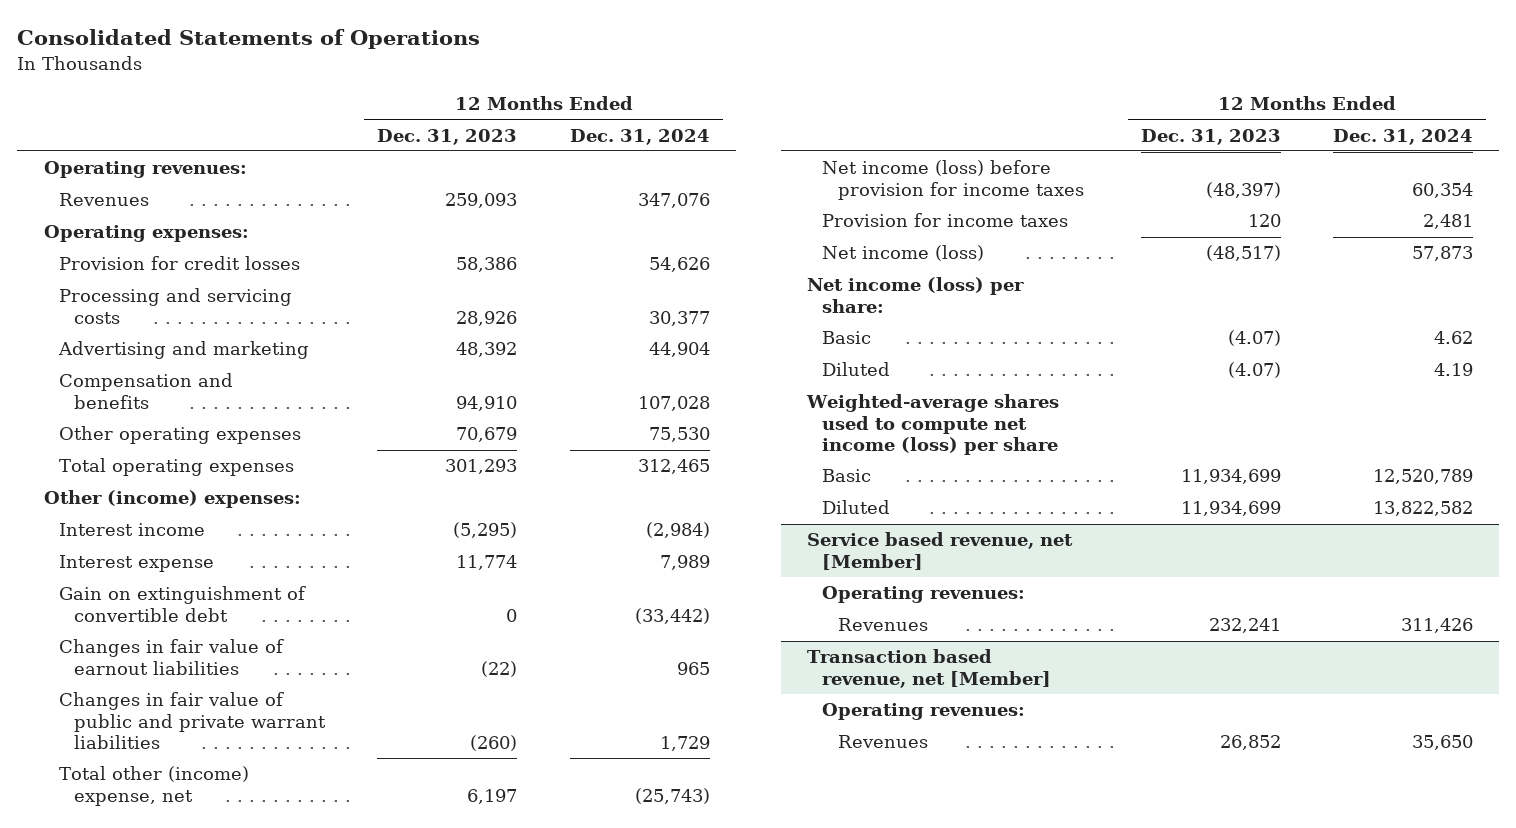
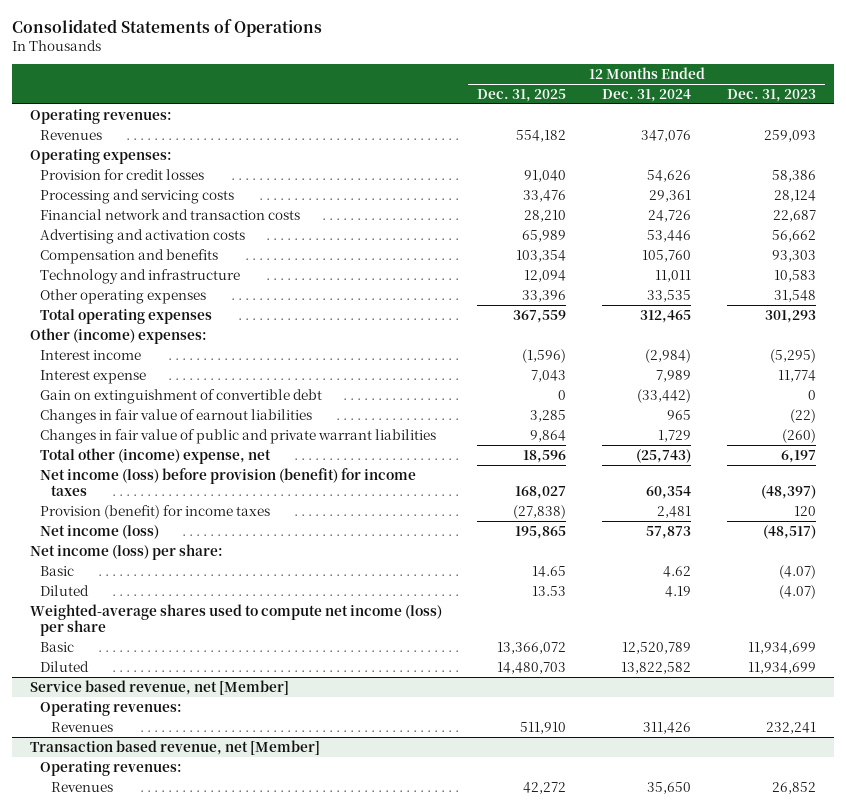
none -> [477,88,567,102] Dec. 31, 2025
[57,341,309,360] Advertising and marketing -> none
[456,310,518,326] 28,926 -> [773,189,816,202] 28,124
[648,310,710,326] 30,377 -> [649,189,692,202] 29,361
none -> [40,208,301,220] Financial network and transaction costs
none -> [40,228,246,244] Advertising and activation costs
[456,395,518,411] 94,910 -> [771,249,816,262] 93,303
[637,395,710,411] 107,028 -> [642,249,692,262] 105,760
none -> [40,268,241,284] Technology and infrastructure
[456,427,518,443] 70,679 -> [773,289,816,302] 31,548
[648,427,710,443] 75,530 -> [647,289,692,302] 33,535
[822,160,1084,200] Net income (loss) before provision for income taxes -> [40,467,417,497] Net income (loss) before provision (benefit) for income taxes
[822,213,1069,228] Provision for income taxes -> [40,504,271,519] Provision (benefit) for income taxes

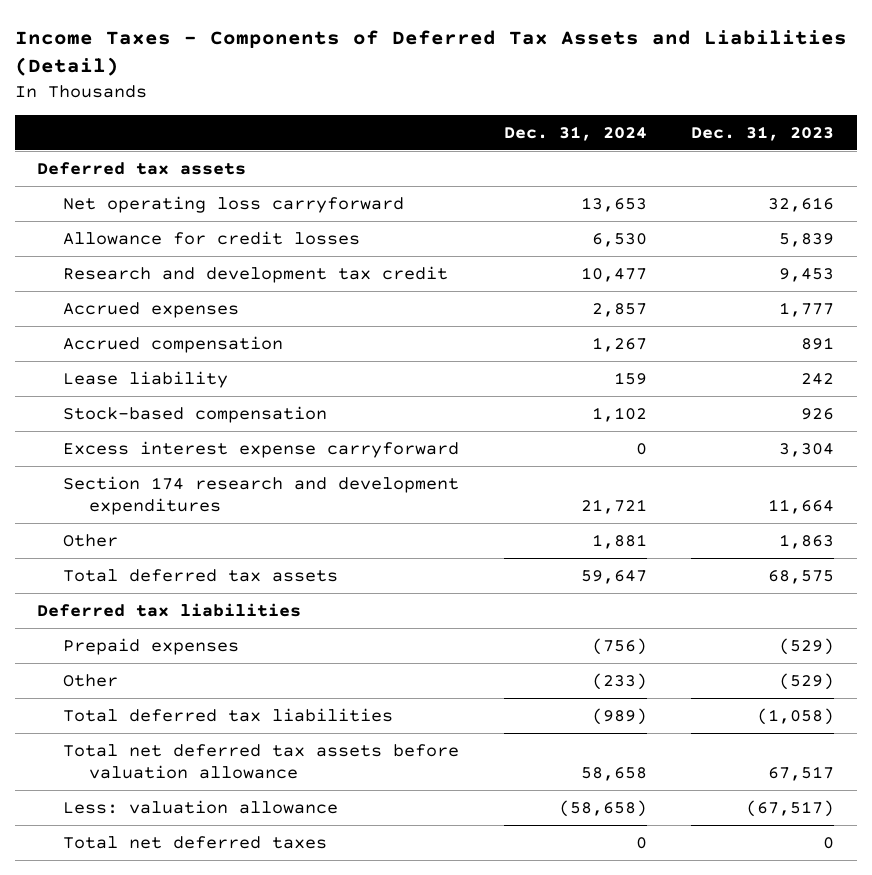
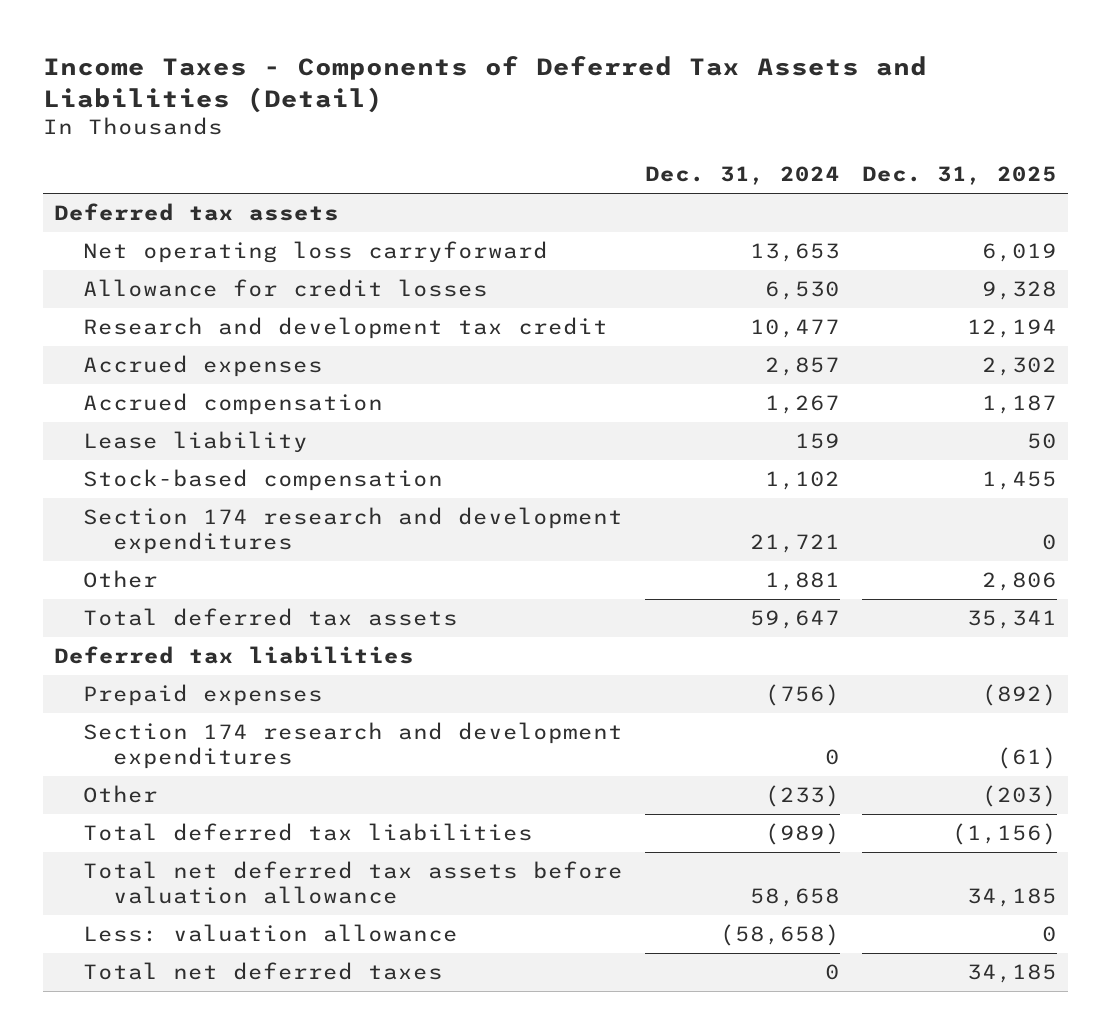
[691,125,835,141] Dec. 31, 2023 -> none
none -> [861,166,1057,186] Dec. 31, 2025
[63,440,460,458] Excess interest expense carryforward -> none
none -> [83,722,624,770] Section 174 research and development expenditures

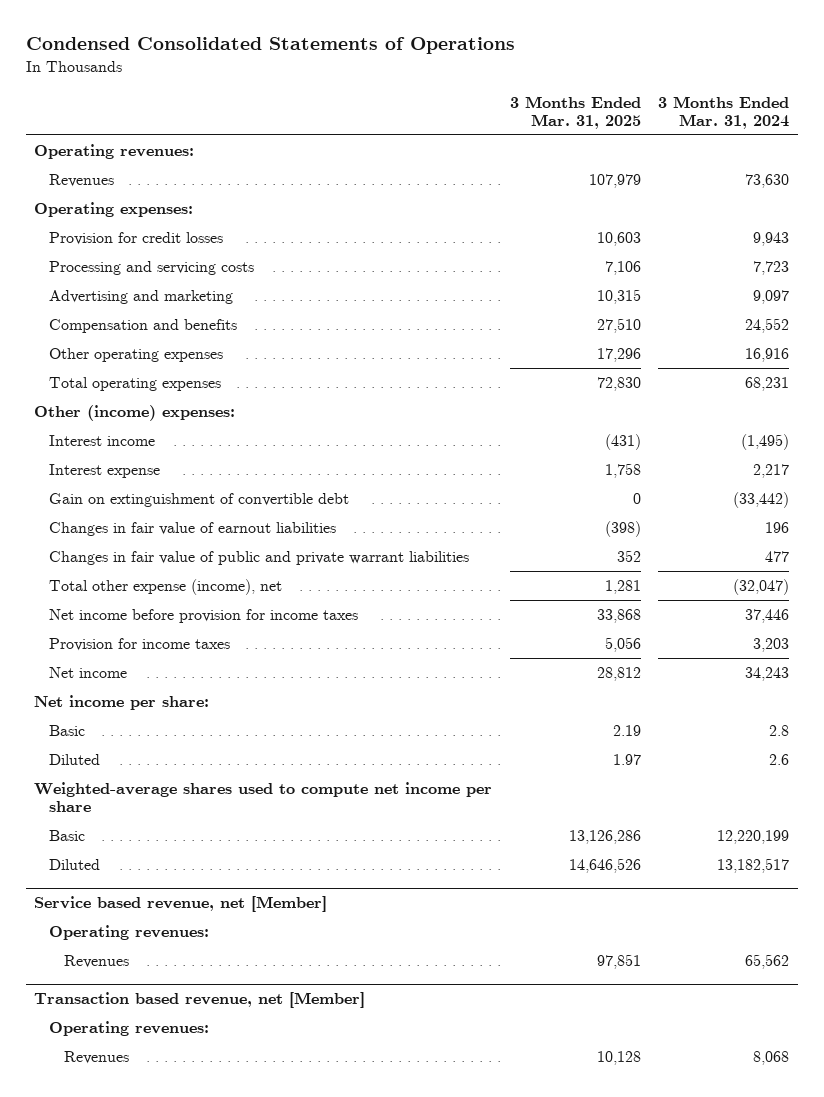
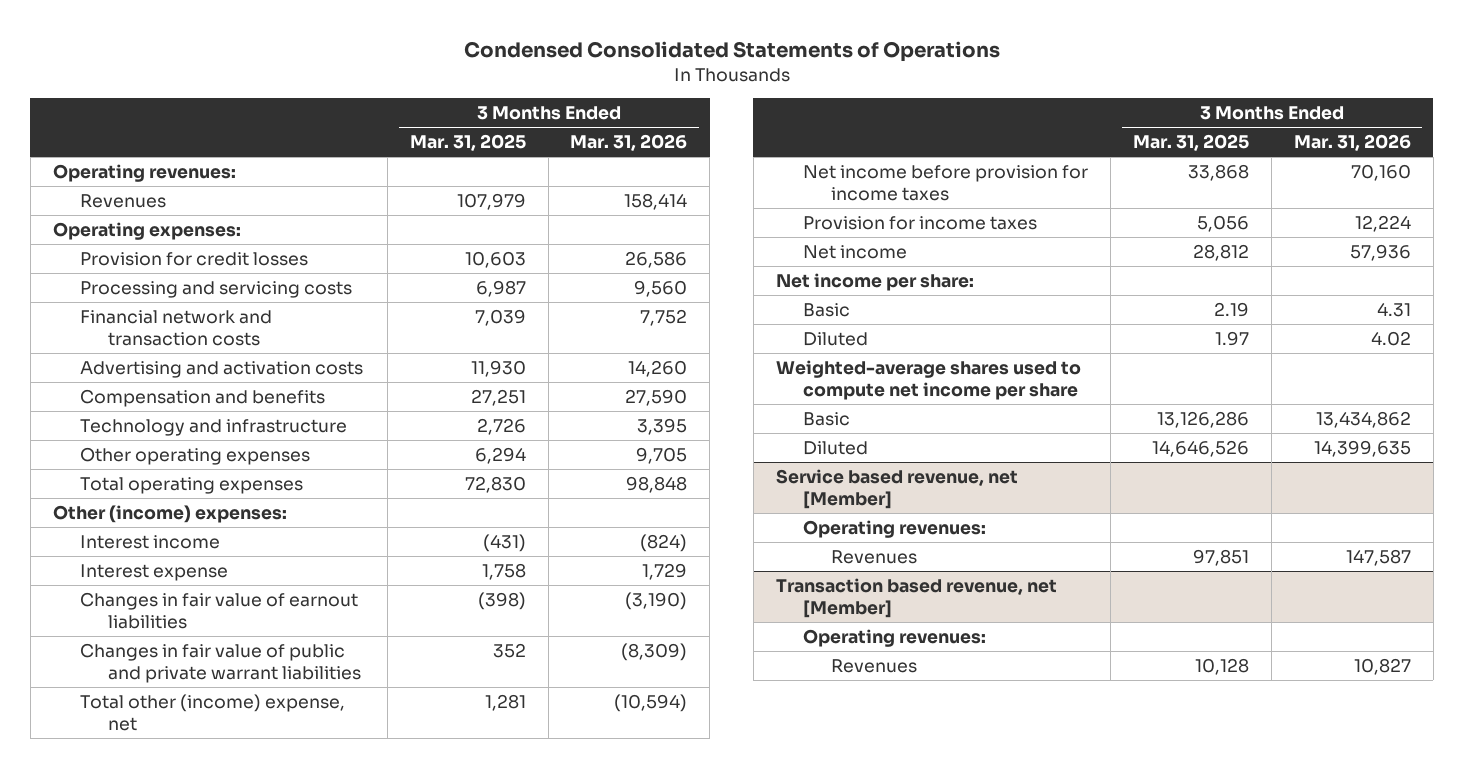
[658,95,790,130] 3 Months Ended Mar. 31, 2024 -> none
none -> [570,134,688,152] Mar. 31, 2026
[49,289,234,304] Advertising and marketing -> none
[604,260,641,275] 7,106 -> [475,279,526,297] 6,987
none -> [80,309,273,346] Financial network and transaction costs
none -> [80,360,364,378] Advertising and activation costs
[596,317,641,333] 27,510 -> [470,388,526,406] 27,251
none -> [80,418,348,436] Technology and infrastructure
[596,347,641,362] 17,296 -> [474,446,526,464] 6,294
[49,492,350,507] Gain on extinguishment of convertible debt -> none
[49,578,283,595] Total other expense (income), net -> [80,693,346,731] Total other (income) expense, net

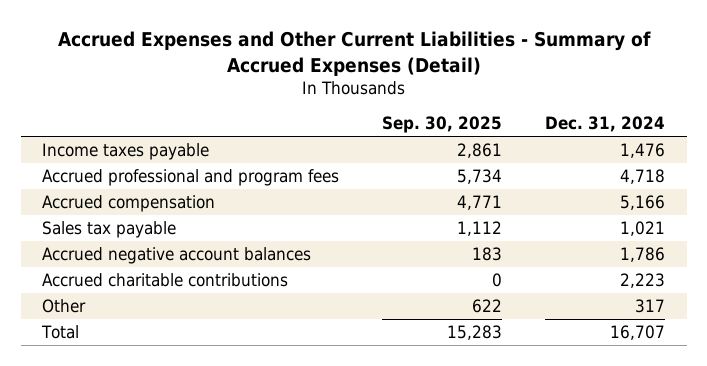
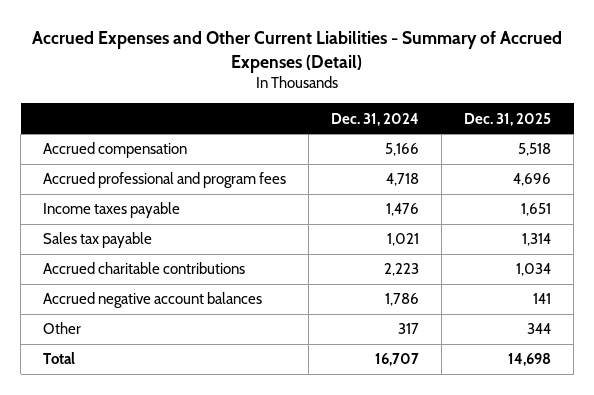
[382,116,503,134] Sep. 30, 2025 -> none
none -> [464,112,552,126] Dec. 31, 2025
[42,168,340,186] Accrued professional and program fees -> [43,172,287,189] Accrued professional and program fees
[42,142,210,160] Income taxes payable -> [43,202,181,219] Income taxes payable
[42,246,312,264] Accrued negative account balances -> [43,292,263,309] Accrued negative account balances

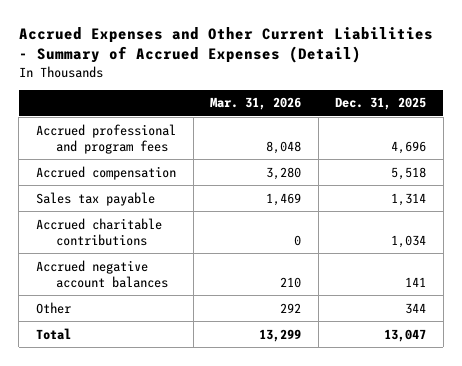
[331,112,420,126] Dec. 31, 2024 -> none
none -> [210,97,302,111] Mar. 31, 2026
[43,202,181,219] Income taxes payable -> none
[43,142,188,159] Accrued compensation -> [35,165,176,180] Accrued compensation
[508,353,552,367] 14,698 -> [384,328,427,342] 13,047

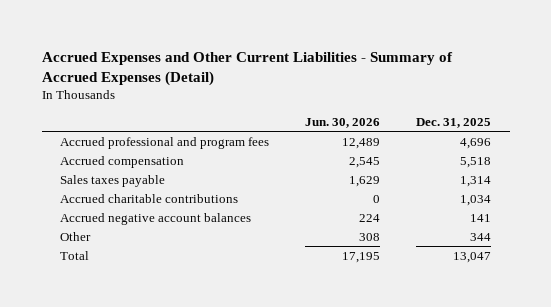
[210,97,302,111] Mar. 31, 2026 -> none
none -> [305,118,381,129] Jun. 30, 2026
[35,191,155,206] Sales tax payable -> [59,174,165,187] Sales taxes payable

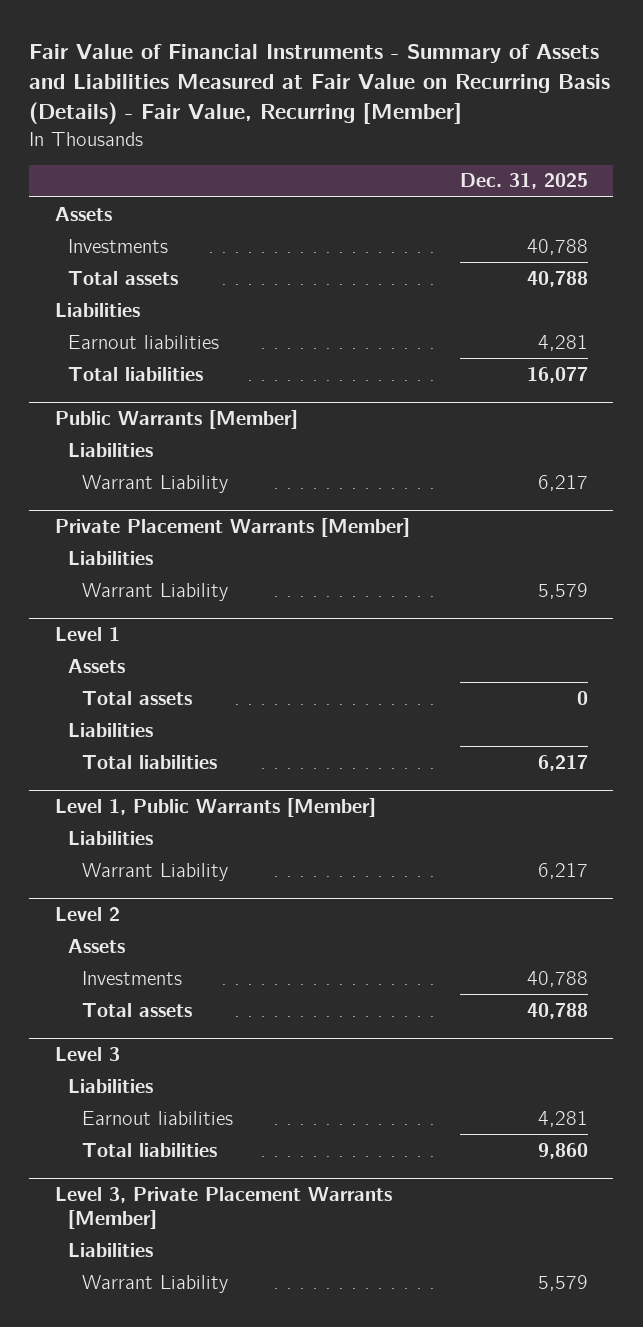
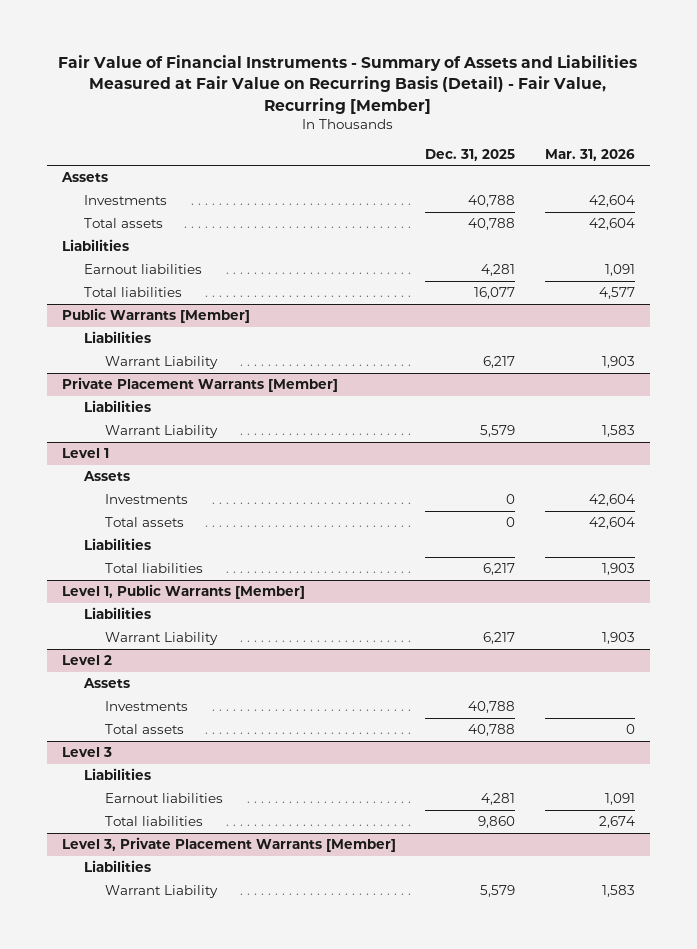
[29,44,611,125] Fair Value of Financial Instruments - Summary of Assets and Liabilities Measured at Fair Value on Recurring Basis (Details) - Fair Value, Recurring [Member] -> [58,55,638,114] Fair Value of Financial Instruments - Summary of Assets and Liabilities Measured at Fair Value on Recurring Basis (Detail) - Fair Value, Recurring [Member]
none -> [544,148,635,161] Mar. 31, 2026
none -> [105,494,189,505] Investments

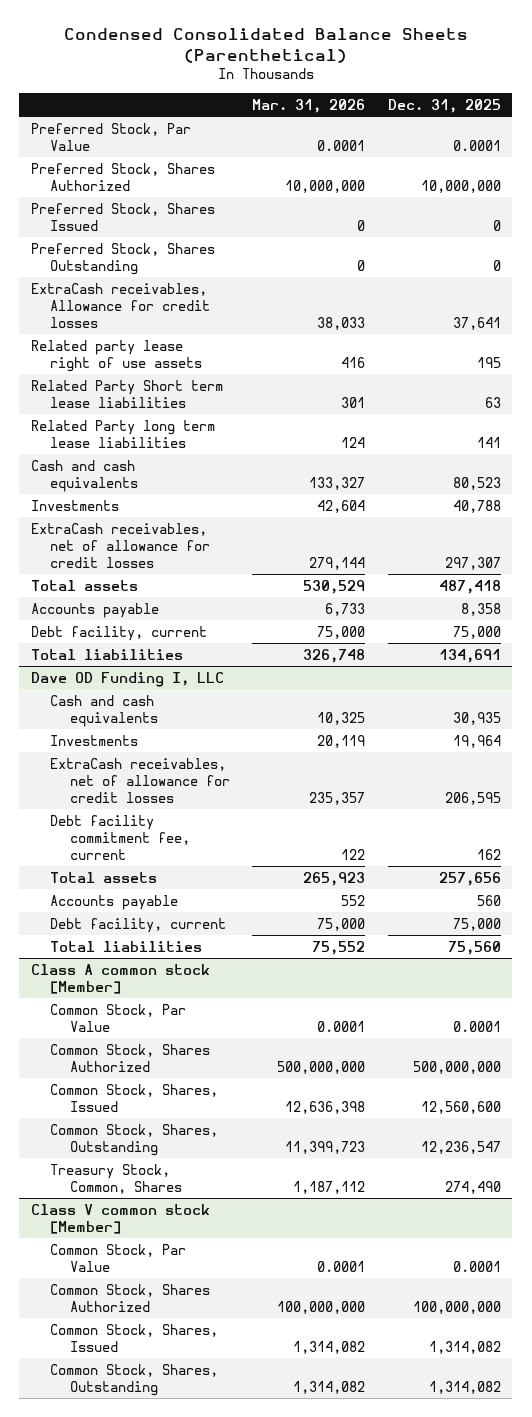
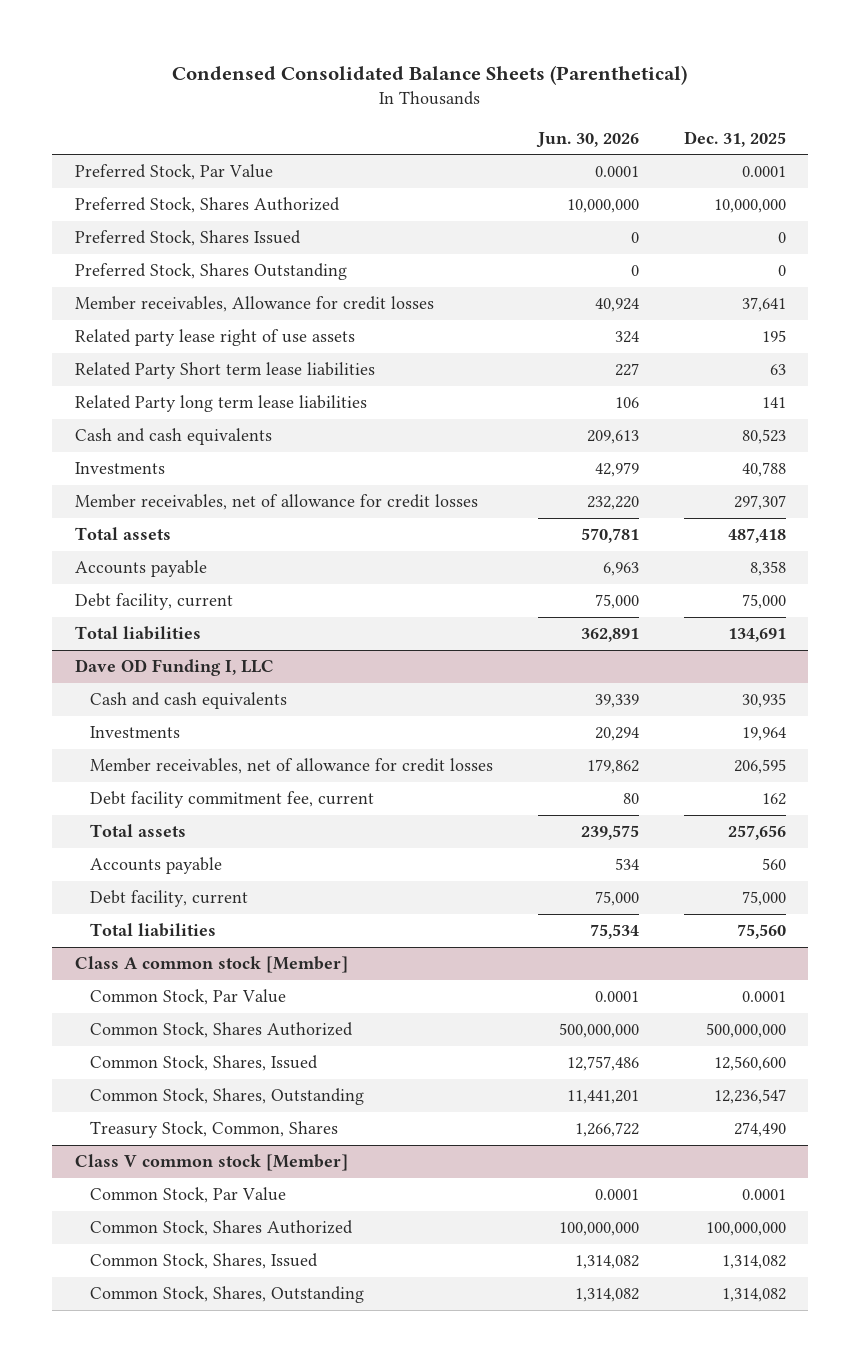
[252,98,366,113] Mar. 31, 2026 -> none
none -> [535,131,639,148] Jun. 30, 2026
[30,282,211,329] ExtraCash receivables, Allowance for credit losses -> [74,296,434,313] Member receivables, Allowance for credit losses
[30,522,211,569] ExtraCash receivables, net of allowance for credit losses -> [74,494,478,511] Member receivables, net of allowance for credit losses
[50,757,230,804] ExtraCash receivables, net of allowance for credit losses -> [90,758,494,775] Member receivables, net of allowance for credit losses

